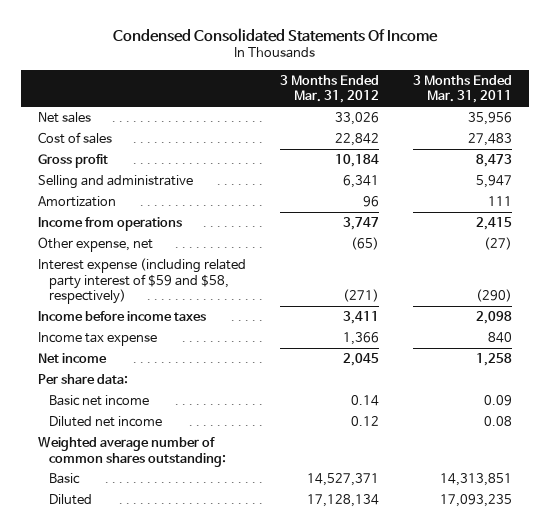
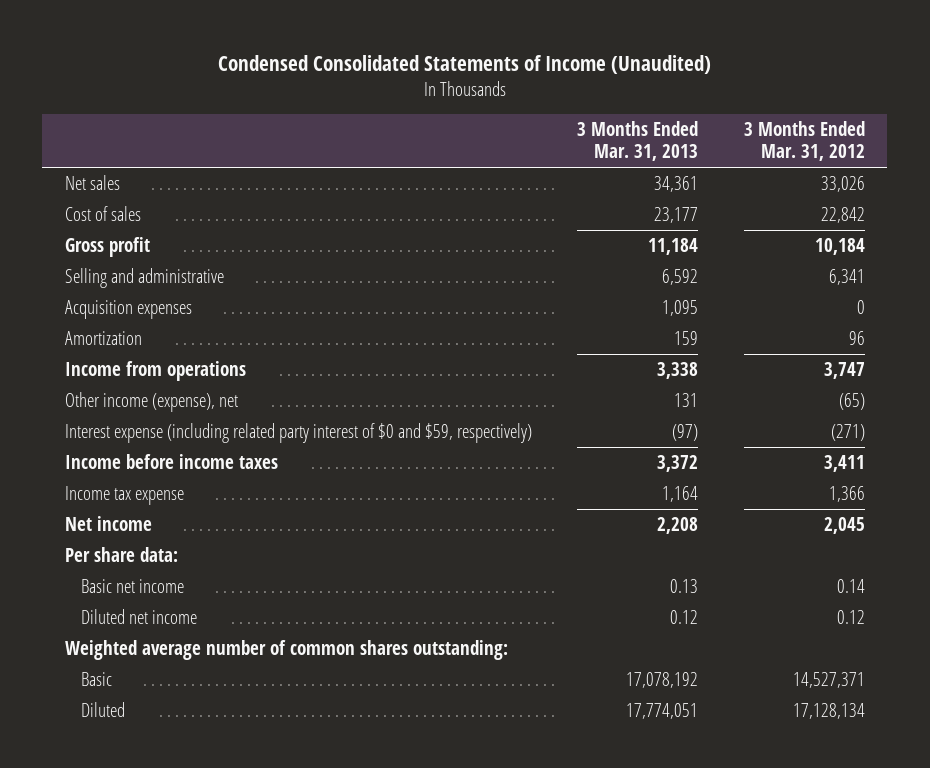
[113,27,439,42] Condensed Consolidated Statements Of Income -> [217,54,711,74] Condensed Consolidated Statements of Income (Unaudited)
[412,74,512,104] 3 Months Ended Mar. 31, 2011 -> none
none -> [577,120,699,162] 3 Months Ended Mar. 31, 2013
none -> [64,299,192,319] Acquisition expenses
[38,236,154,252] Other expense, net -> [64,391,238,412] Other income (expense), net
[38,257,247,305] Interest expense (including related party interest of $59 and $58, respectively) -> [64,422,532,443] Interest expense (including related party interest of $0 and $59, respectively)

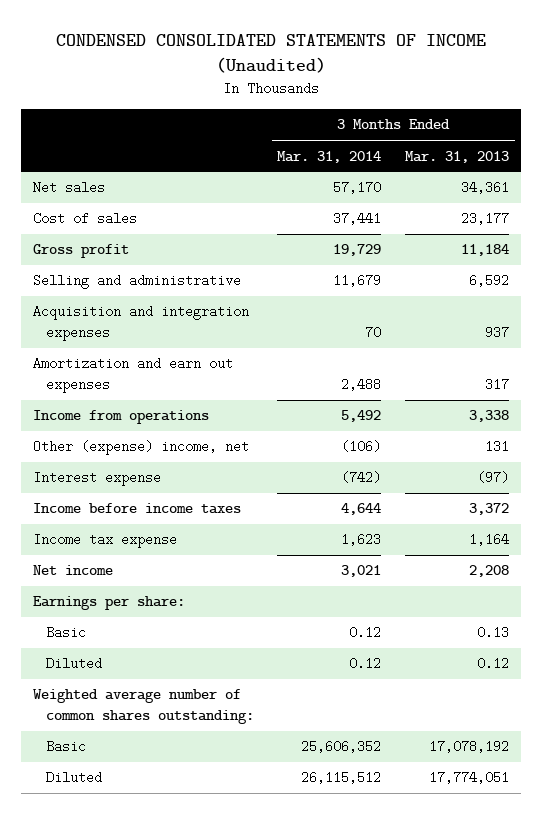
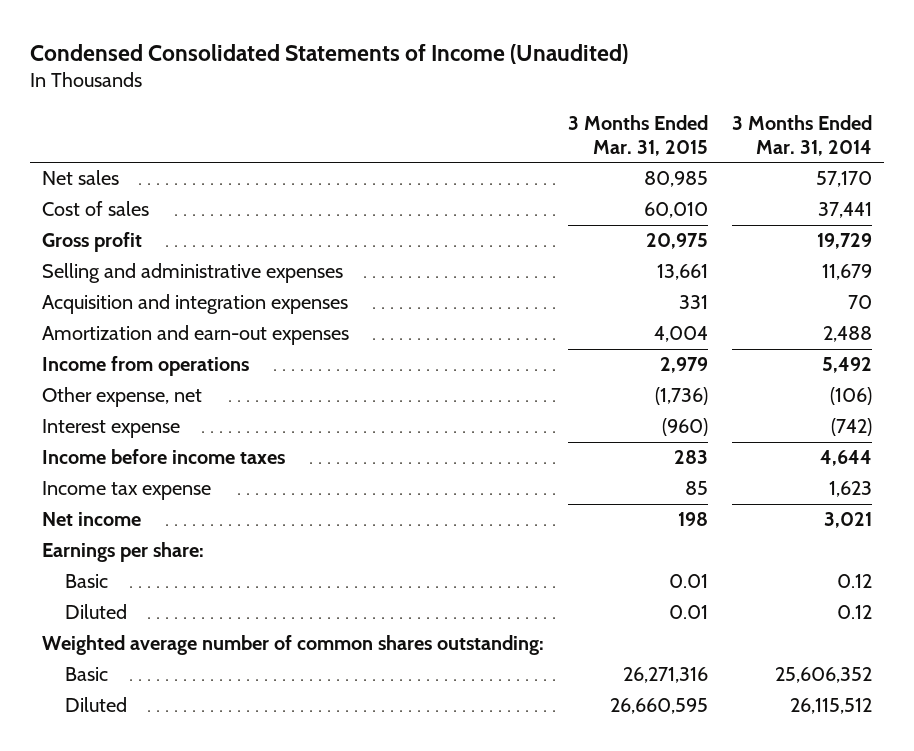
[55,34,486,74] CONDENSED CONSOLIDATED STATEMENTS OF INCOME (Unaudited) -> [29,43,628,64] Condensed Consolidated Statements of Income (Unaudited)
[404,150,509,163] Mar. 31, 2013 -> none
none -> [567,114,708,156] 3 Months Ended Mar. 31, 2015
[32,274,241,290] Selling and administrative -> [41,263,343,284] Selling and administrative expenses
[32,357,233,394] Amortization and earn out expenses -> [41,325,349,346] Amortization and earn-out expenses
[32,440,249,456] Other (expense) income, net -> [41,387,202,408] Other expense, net

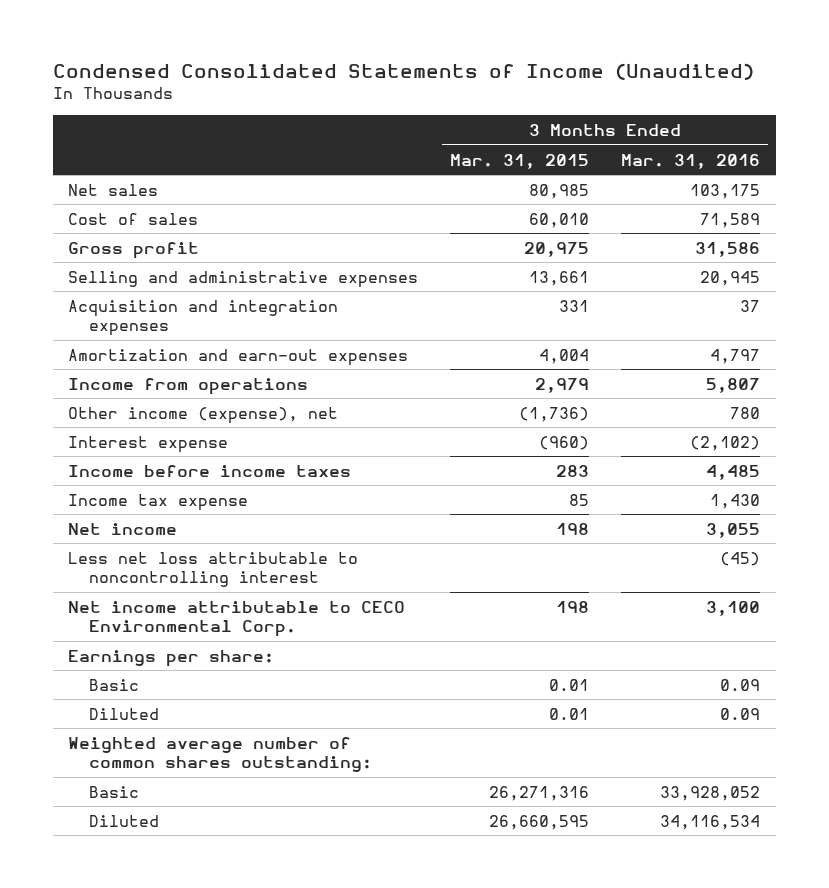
[731,114,872,156] 3 Months Ended Mar. 31, 2014 -> none
none -> [621,153,761,169] Mar. 31, 2016
[41,387,202,408] Other expense, net -> [68,406,339,424] Other income (expense), net
none -> [68,551,359,588] Less net loss attributable to noncontrolling interest
none -> [68,600,406,638] Net income attributable to CECO Environmental Corp.

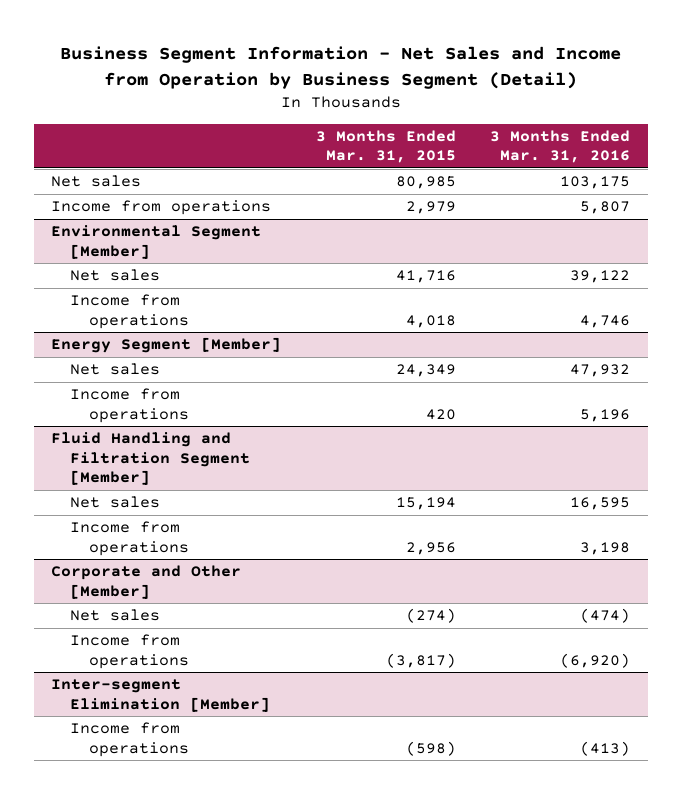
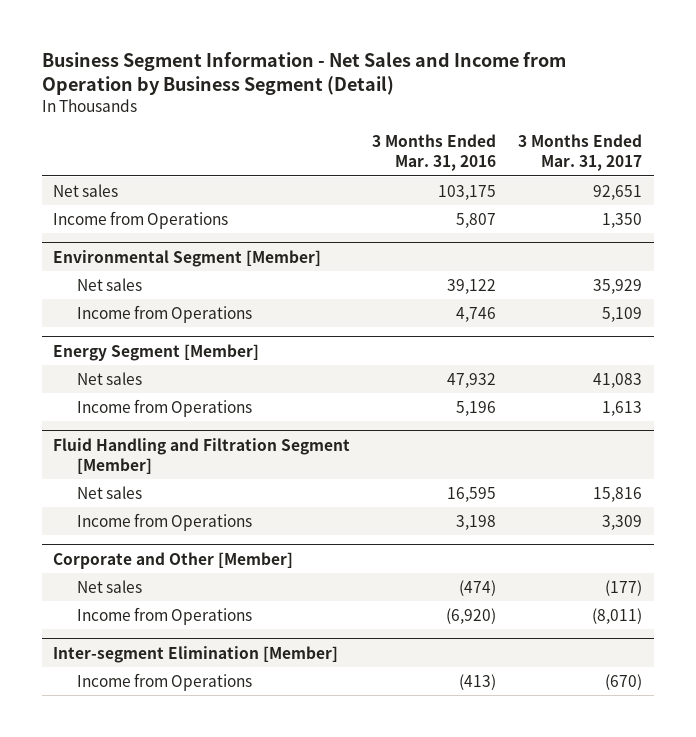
[315,130,456,164] 3 Months Ended Mar. 31, 2015 -> none
none -> [518,134,643,172] 3 Months Ended Mar. 31, 2017
[50,200,271,216] Income from operations -> [53,210,229,229] Income from Operations
[69,294,189,329] Income from operations -> [76,304,252,323] Income from Operations
[69,388,189,423] Income from operations -> [76,398,252,417] Income from Operations
[69,521,189,556] Income from operations -> [76,512,252,531] Income from Operations
[69,634,189,669] Income from operations -> [76,606,252,625] Income from Operations
[69,722,189,757] Income from operations -> [76,672,252,691] Income from Operations

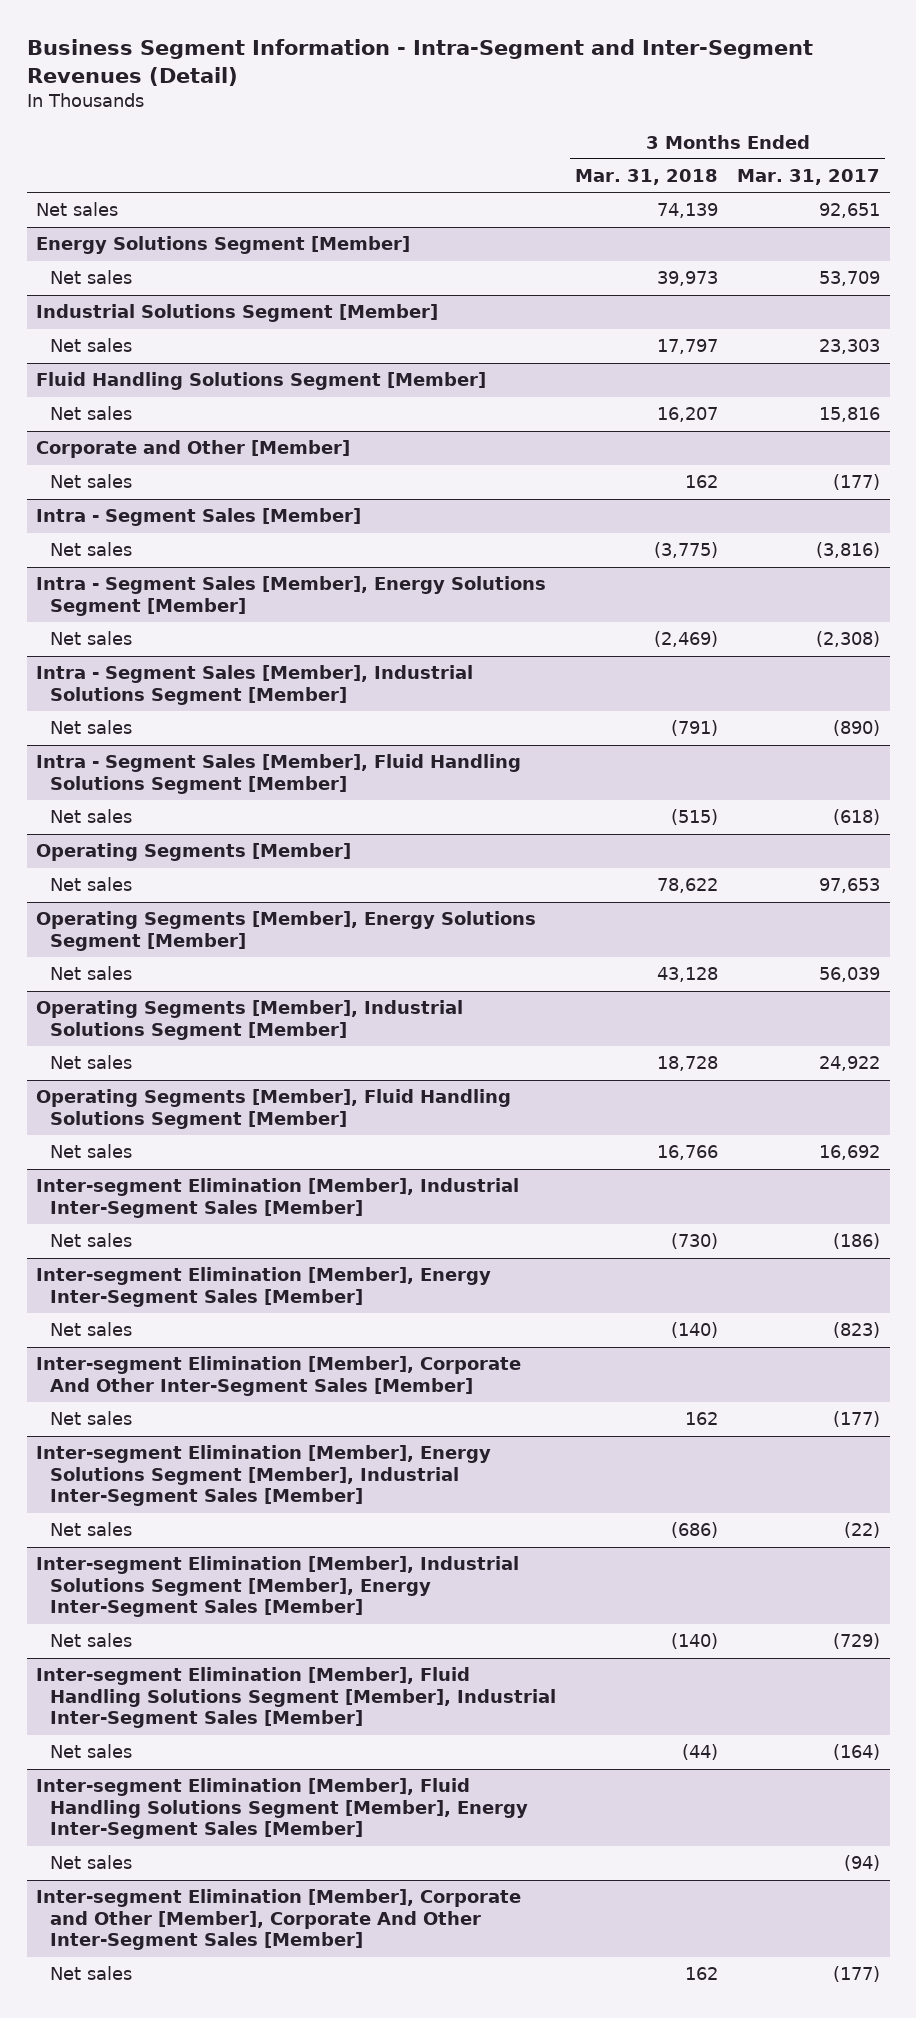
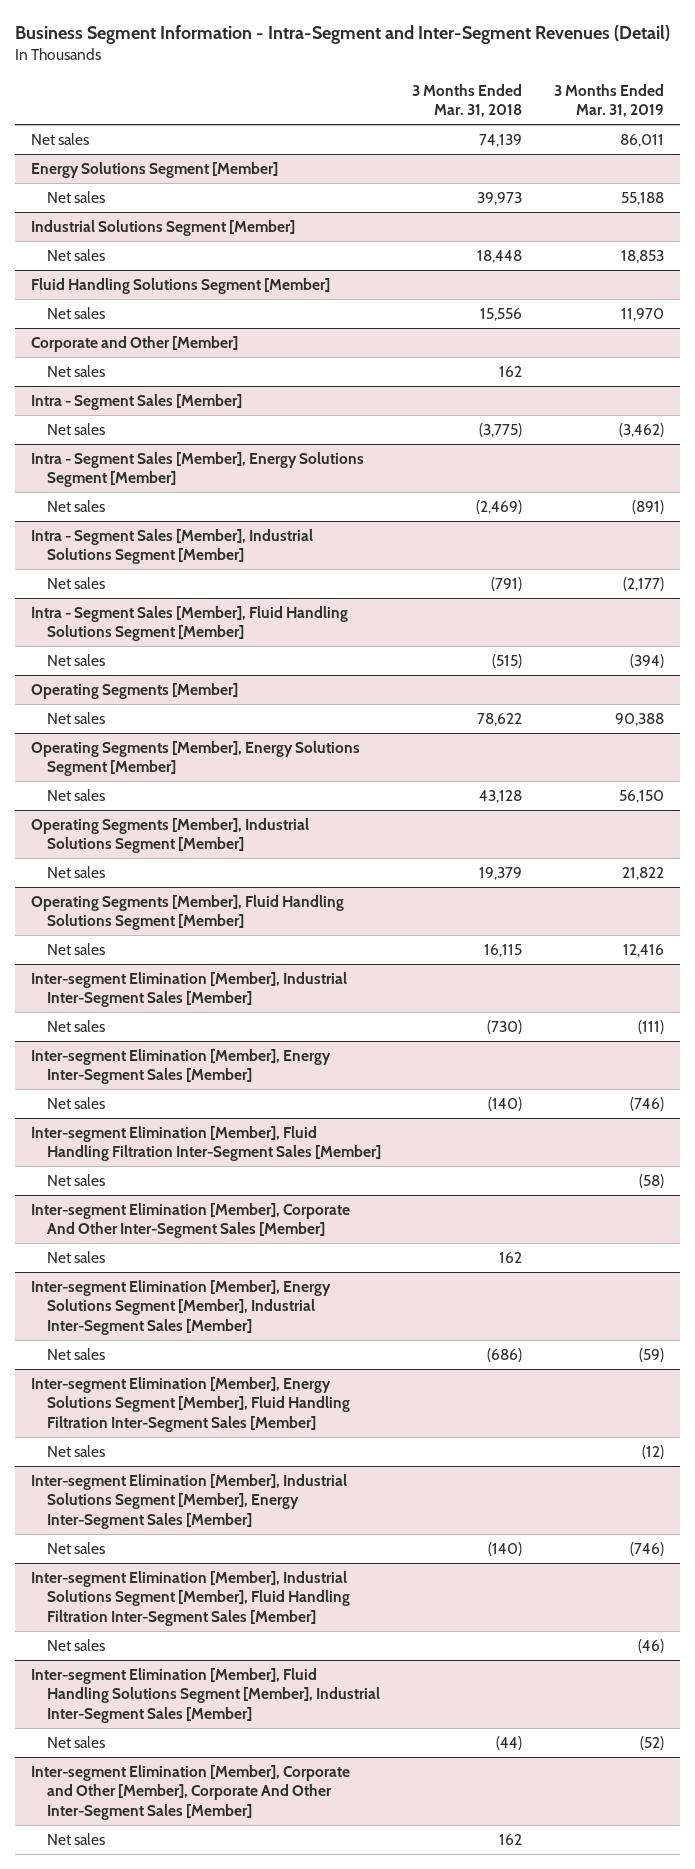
[737,169,881,186] Mar. 31, 2017 -> none
none -> [554,83,665,118] 3 Months Ended Mar. 31, 2019
[656,339,718,355] 17,797 -> [477,249,523,263] 18,448
[656,407,718,423] 16,207 -> [480,307,523,321] 15,556
[656,1056,718,1072] 18,728 -> [479,866,523,880] 19,379
[656,1145,718,1161] 16,766 -> [484,943,523,957] 16,115
none -> [30,1125,381,1162] Inter-segment Elimination [Member], Fluid Handling Filtration Inter-Segment Sales [Member]
none -> [46,1173,105,1186] Net sales
none -> [30,1376,350,1432] Inter-segment Elimination [Member], Energy Solutions Segment [Member], Fluid Handling Filtration Inter-Segment Sales [Member]
none -> [46,1444,105,1457] Net sales
none -> [30,1570,350,1626] Inter-segment Elimination [Member], Industrial Solutions Segment [Member], Fluid Handling Filtration Inter-Segment Sales [Member]
none -> [46,1638,105,1651] Net sales
[36,1778,528,1840] Inter-segment Elimination [Member], Fluid Handling Solutions Segment [Member], Energy Inter-Segment Sales [Member] -> none
[49,1855,132,1870] Net sales -> none

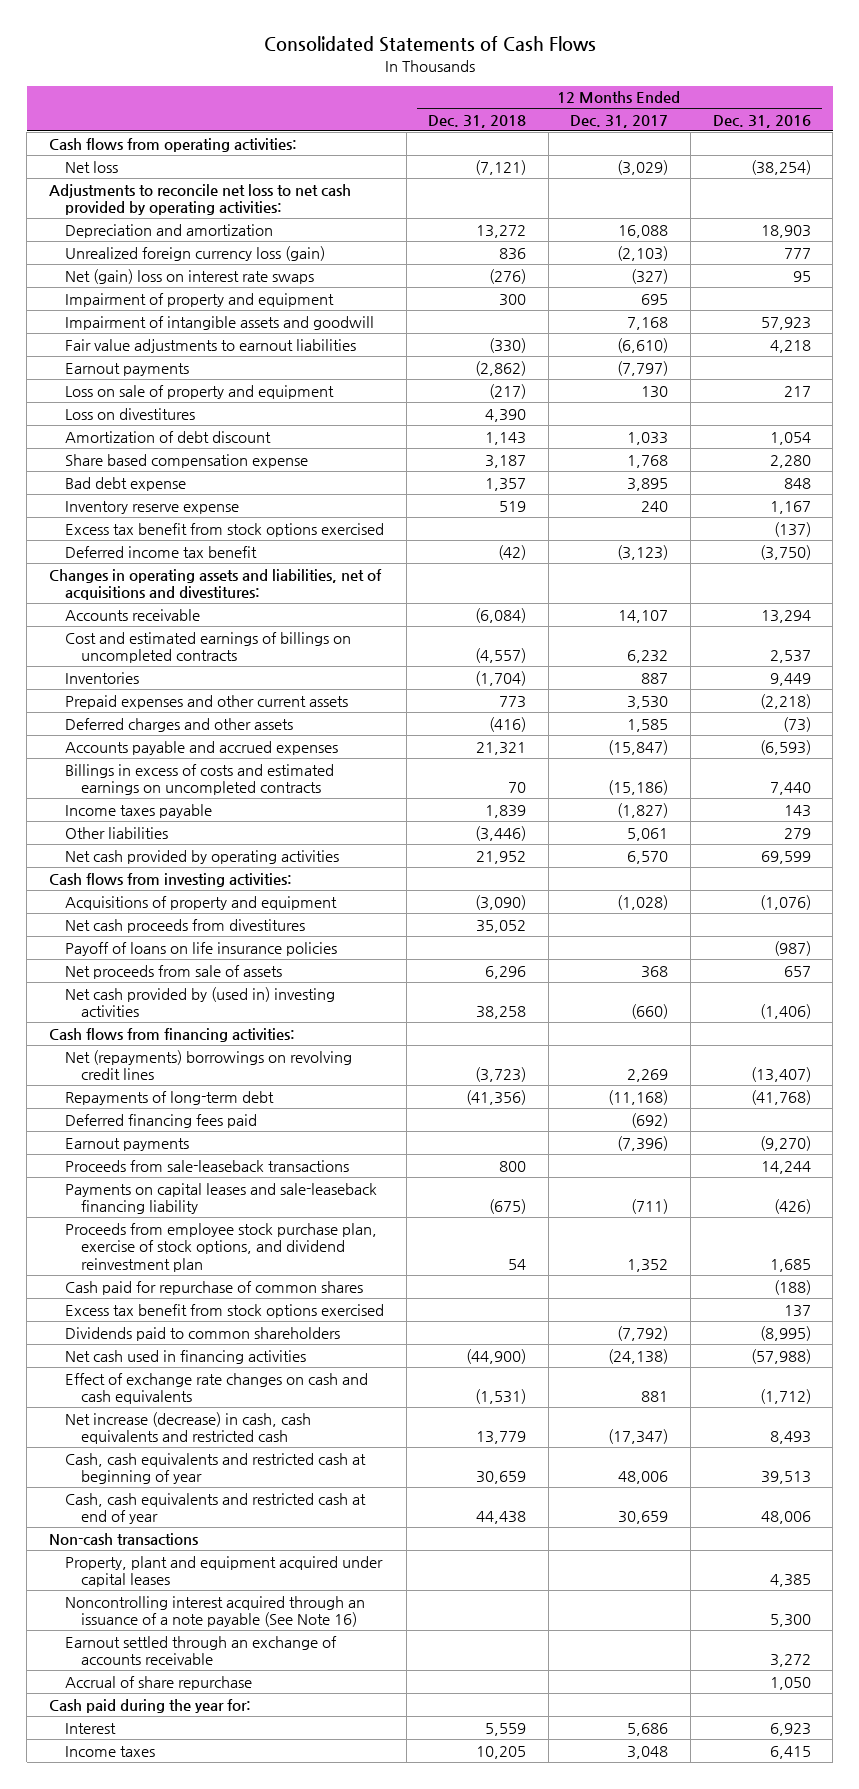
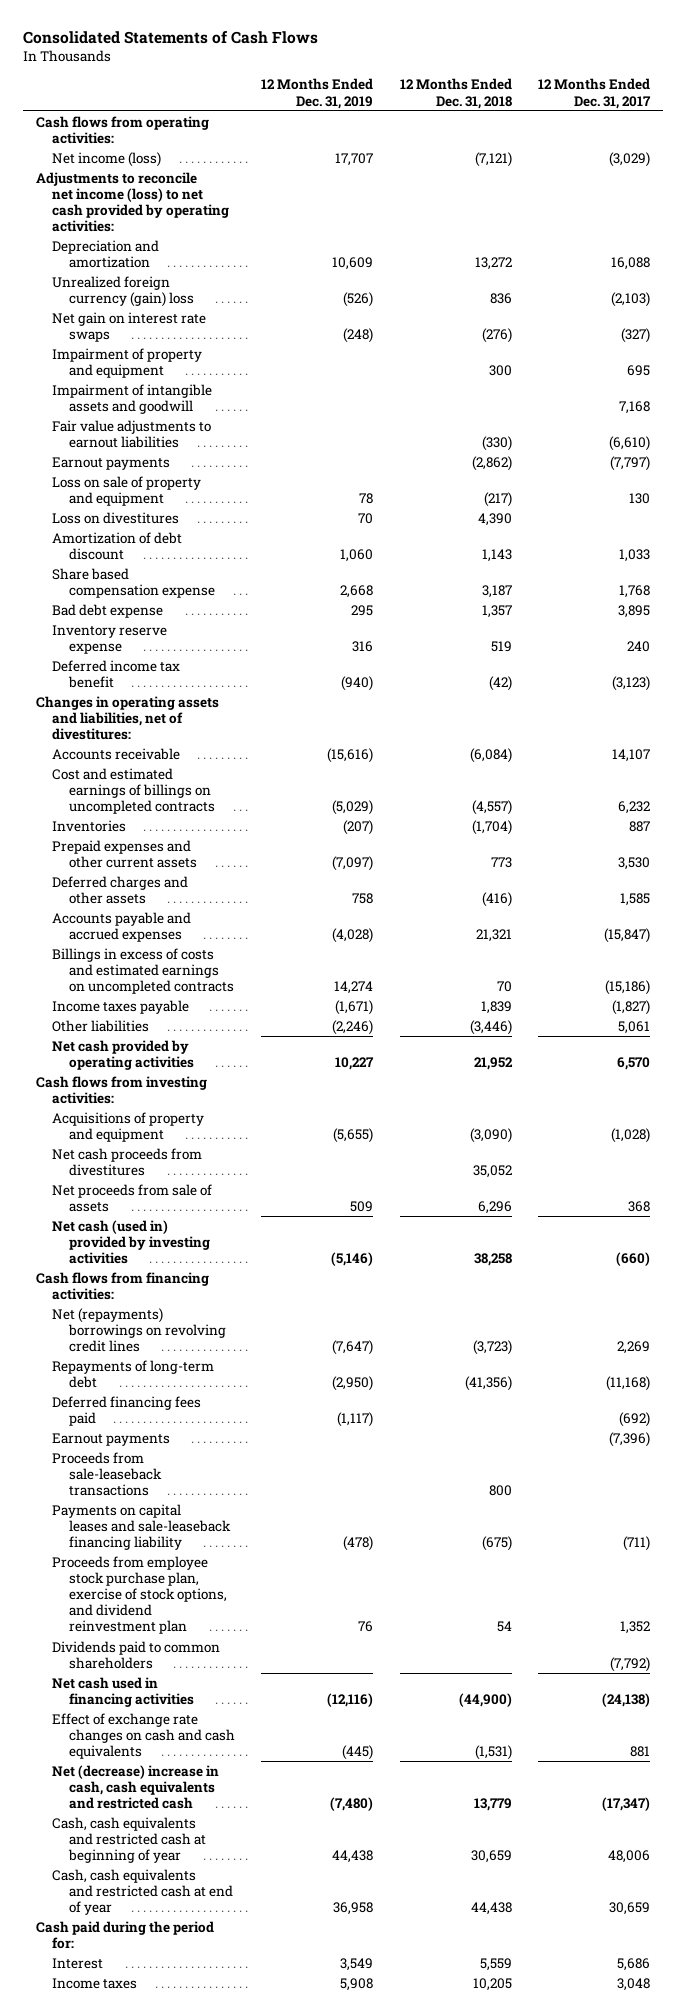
[712,114,811,128] Dec. 31, 2016 -> none
none -> [261,78,374,109] 12 Months Ended Dec. 31, 2019
[64,160,118,173] Net loss -> [52,151,162,167] Net income (loss)
[48,183,351,216] Adjustments to reconcile net loss to net cash provided by operating activities: -> [35,171,230,233] Adjustments to reconcile net income (loss) to net cash provided by operating activities:
[64,245,325,261] Unrealized foreign currency loss (gain) -> [52,275,194,307] Unrealized foreign currency (gain) loss
[64,268,314,284] Net (gain) loss on interest rate swaps -> [52,311,207,342] Net gain on interest rate swaps
[64,522,384,537] Excess tax benefit from stock options exercised -> none
[48,568,382,601] Changes in operating assets and liabilities, net of acquisitions and divestitures: -> [35,695,219,741] Changes in operating assets and liabilities, net of divestitures:
[64,941,337,956] Payoff of loans on life insurance policies -> none
[64,986,335,1018] Net cash provided by (used in) investing activities -> [52,1219,210,1265] Net cash (used in) provided by investing activities
[64,1280,363,1295] Cash paid for repurchase of common shares -> none
[64,1303,384,1318] Excess tax benefit from stock options exercised -> none
[64,1411,311,1445] Net increase (decrease) in cash, cash equivalents and restricted cash -> [52,1764,220,1810] Net (decrease) increase in cash, cash equivalents and restricted cash
[48,1532,198,1545] Non-cash transactions -> none
[64,1555,383,1588] Property, plant and equipment acquired under capital leases -> none
[64,1595,365,1628] Noncontrolling interest acquired through an issuance of a note payable (See Note 16) -> none
[64,1635,337,1666] Earnout settled through an exchange of accounts receivable -> none
[64,1675,252,1690] Accrual of share repurchase -> none
[48,1698,251,1713] Cash paid during the year for: -> [35,1920,214,1949] Cash paid during the period for:

